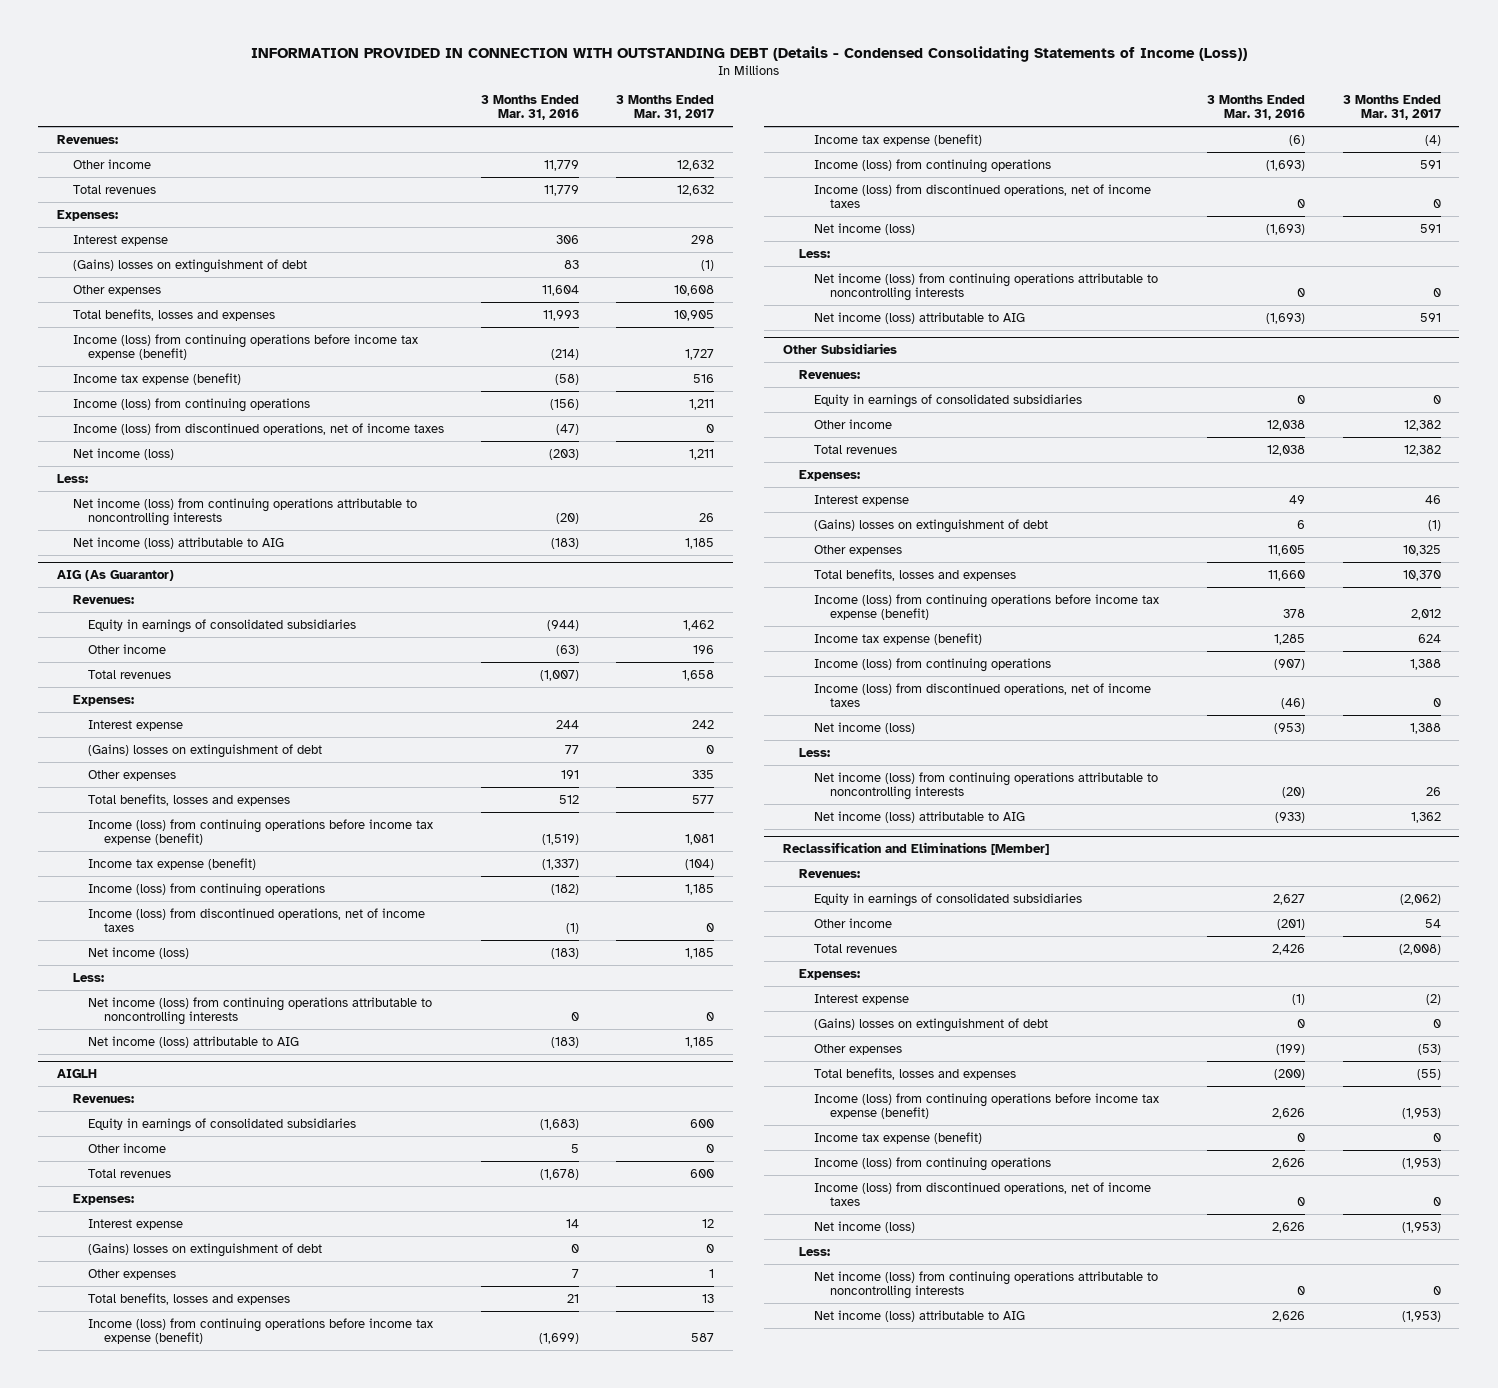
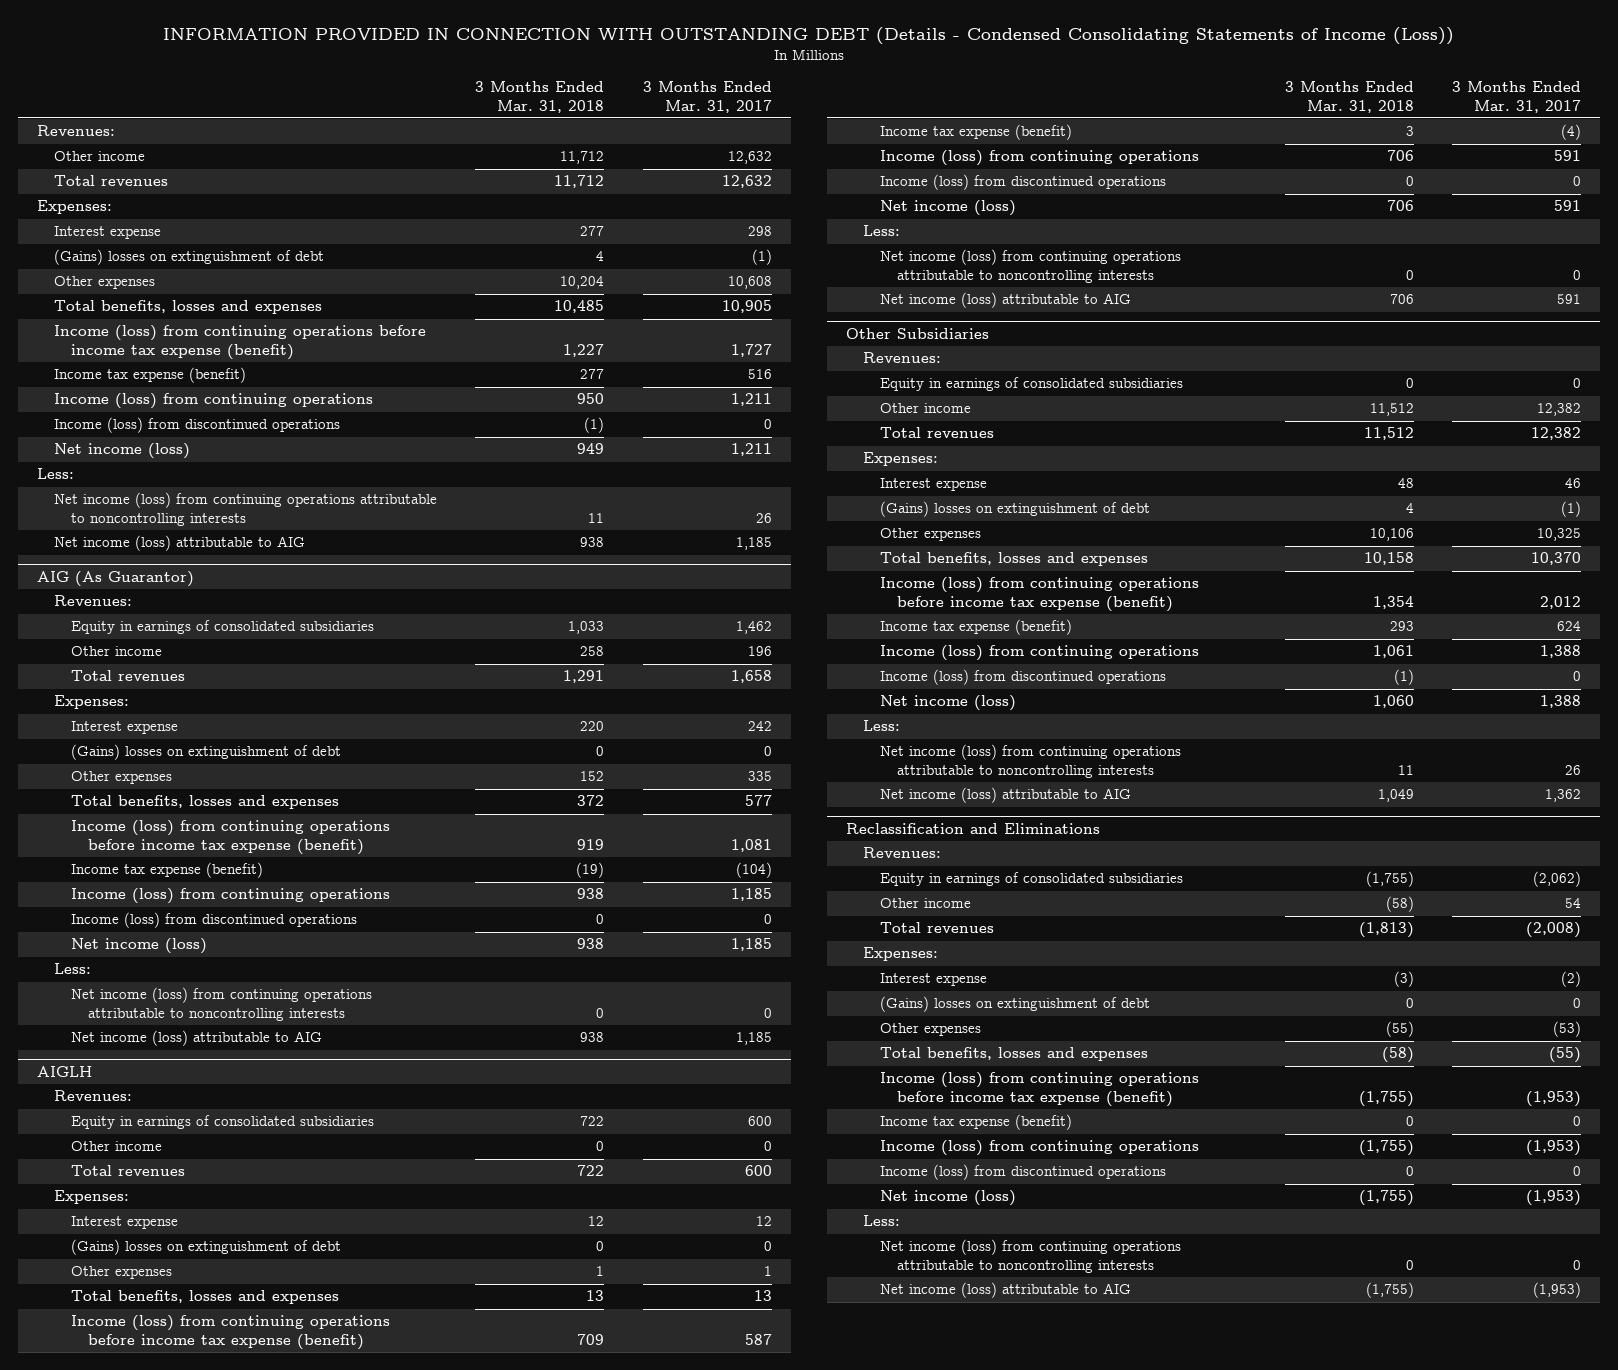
[480,94,579,121] 3 Months Ended Mar. 31, 2016 -> none
none -> [475,80,605,113] 3 Months Ended Mar. 31, 2018
[72,422,444,435] Income (loss) from discontinued operations, net of income taxes -> [53,417,340,434] Income (loss) from discontinued operations
[88,907,426,933] Income (loss) from discontinued operations, net of income taxes -> [70,912,357,929] Income (loss) from discontinued operations
[814,183,1152,209] Income (loss) from discontinued operations, net of income taxes -> [880,174,1167,191] Income (loss) from discontinued operations
[814,682,1152,708] Income (loss) from discontinued operations, net of income taxes -> [880,669,1167,686] Income (loss) from discontinued operations
[783,841,1050,855] Reclassification and Eliminations [Member] -> [846,822,1101,834] Reclassification and Eliminations
[814,1181,1152,1207] Income (loss) from discontinued operations, net of income taxes -> [880,1164,1167,1181] Income (loss) from discontinued operations

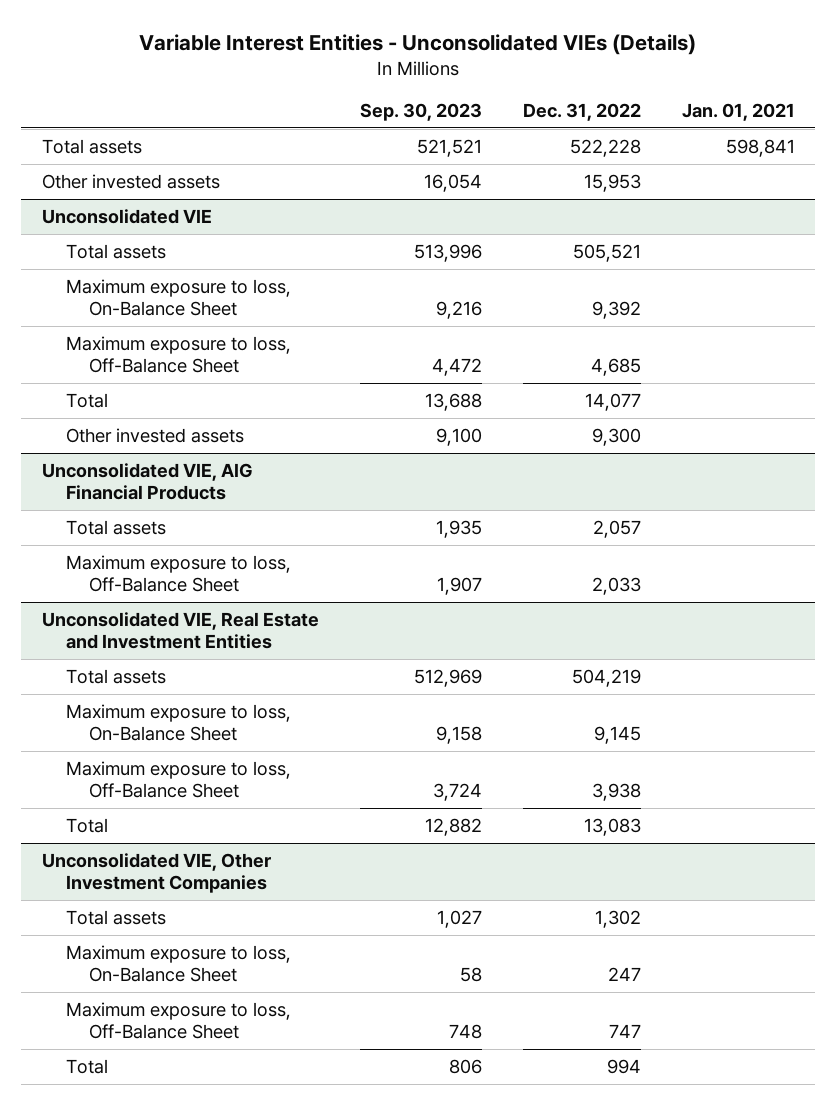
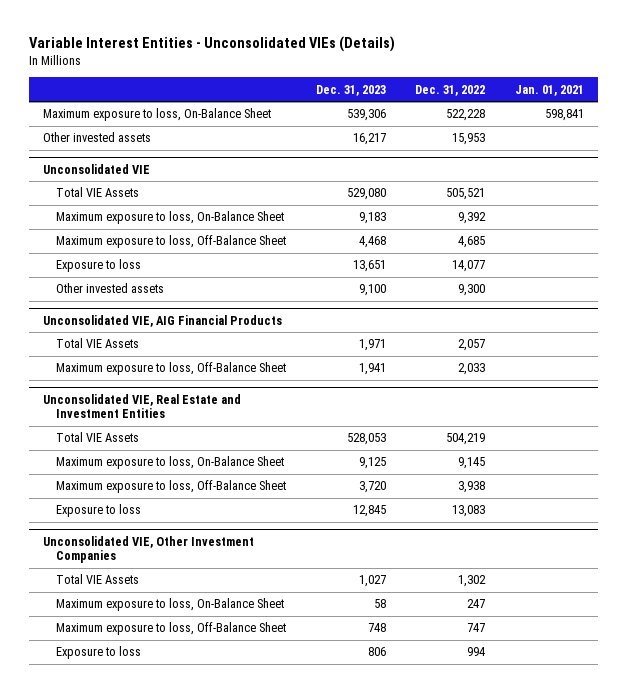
[359,103,482,122] Sep. 30, 2023 -> none
none -> [315,84,386,96] Dec. 31, 2023
[41,138,142,154] Total assets -> [43,108,272,122] Maximum exposure to loss, On-Balance Sheet
[65,243,166,259] Total assets -> [55,187,139,198] Total VIE Assets
[65,392,108,408] Total -> [55,259,141,273] Exposure to loss
[65,519,166,535] Total assets -> [55,338,139,349] Total VIE Assets
[65,668,166,684] Total assets -> [55,432,139,443] Total VIE Assets
[65,817,108,833] Total -> [55,504,141,518] Exposure to loss
[65,909,166,925] Total assets -> [55,574,139,585] Total VIE Assets
[65,1058,108,1074] Total -> [55,646,141,660] Exposure to loss

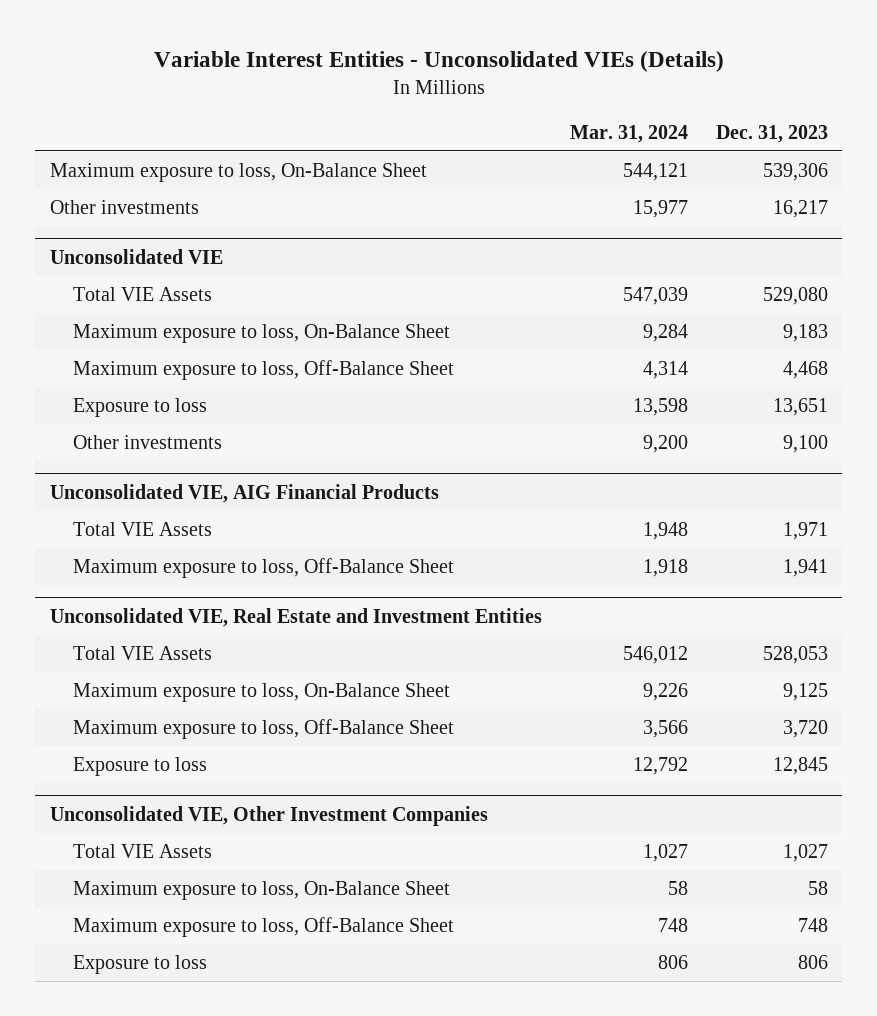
[415,84,486,96] Dec. 31, 2022 -> none
[514,84,584,96] Jan. 01, 2021 -> none
none -> [569,124,688,143] Mar. 31, 2024
[43,132,152,143] Other invested assets -> [49,199,199,214] Other investments
[55,283,164,294] Other invested assets -> [73,434,223,449] Other investments

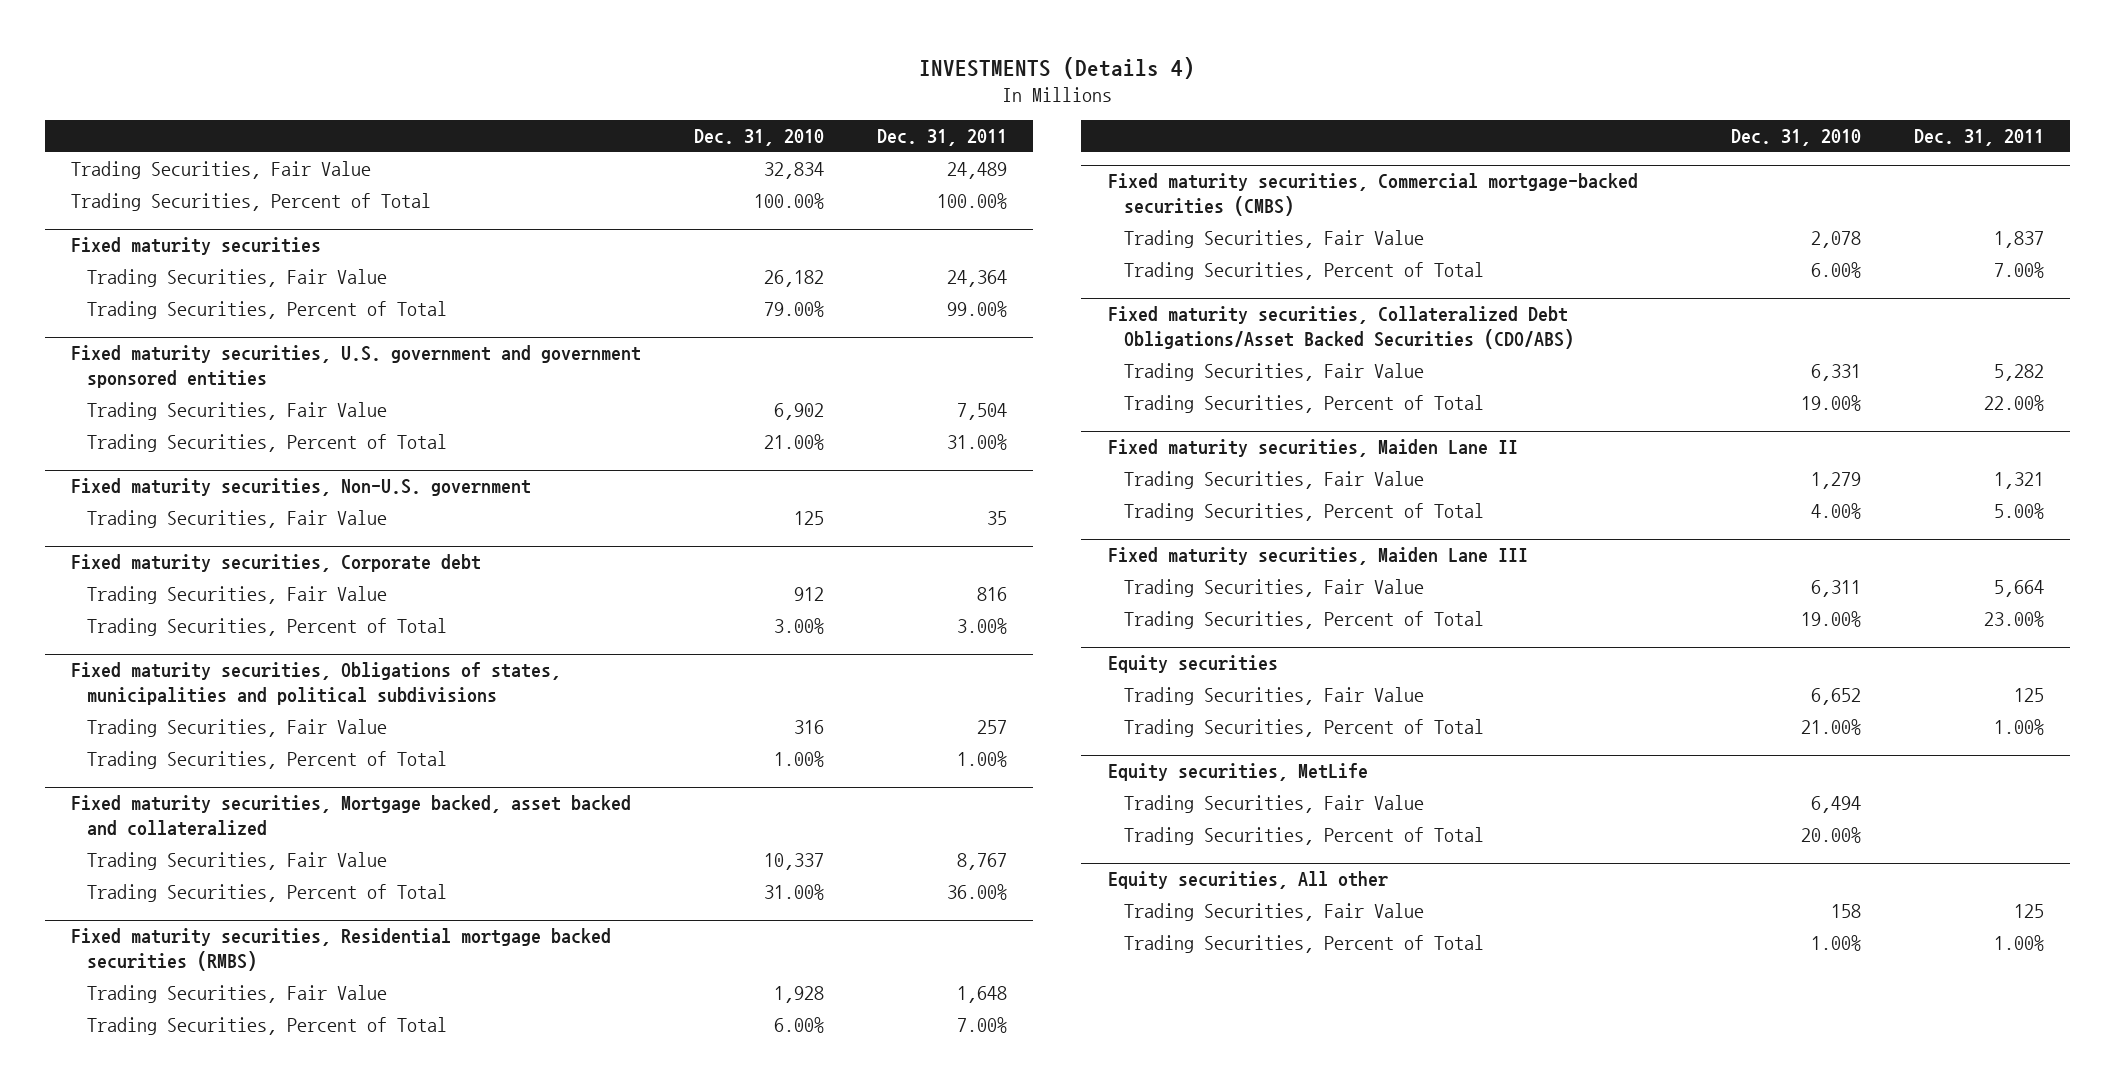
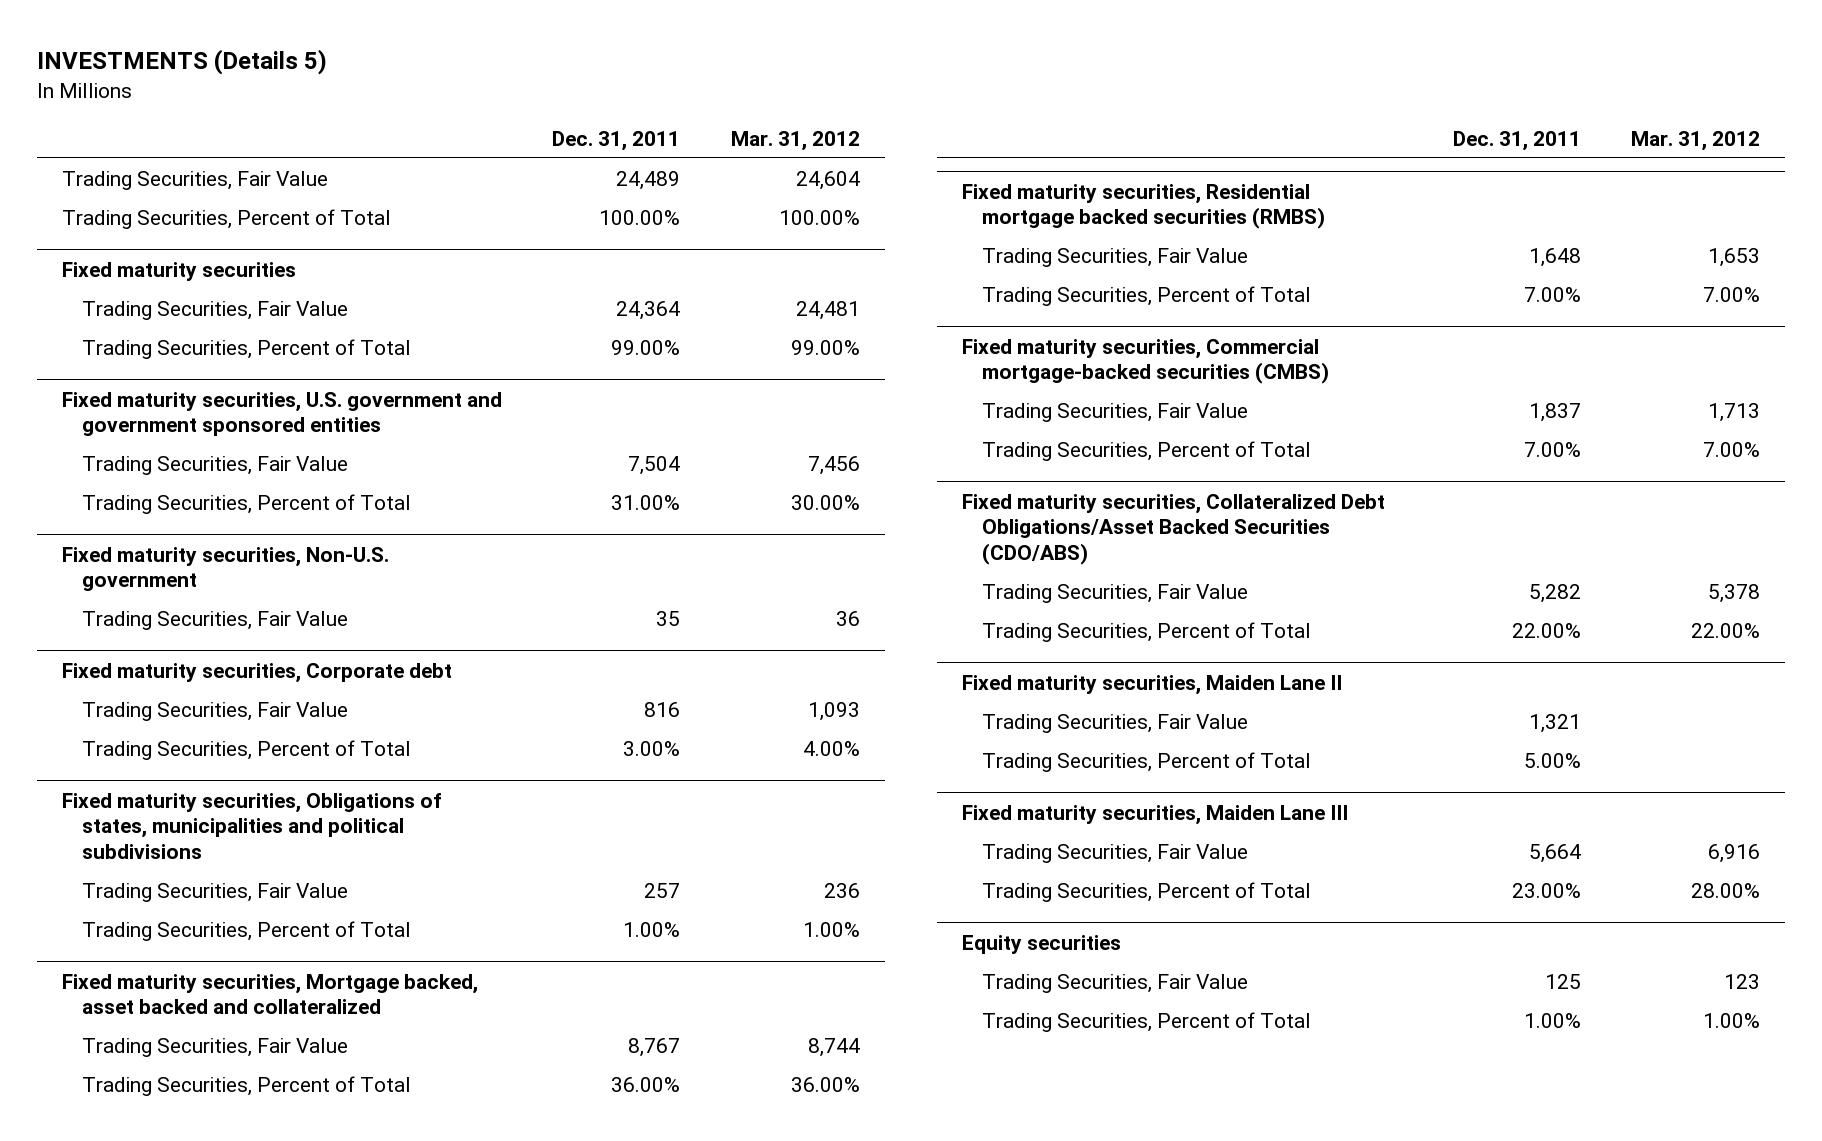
[919,56,1196,79] INVESTMENTS (Details 4) -> [36,49,327,76] INVESTMENTS (Details 5)
[693,129,824,147] Dec. 31, 2010 -> none
none -> [730,130,860,151] Mar. 31, 2012
[1107,763,1368,782] Equity securities, MetLife -> none
[1124,795,1425,814] Trading Securities, Fair Value -> none
[1124,827,1485,846] Trading Securities, Percent of Total -> none
[1107,871,1388,890] Equity securities, All other -> none
[1124,903,1425,922] Trading Securities, Fair Value -> none
[1124,935,1485,954] Trading Securities, Percent of Total -> none

